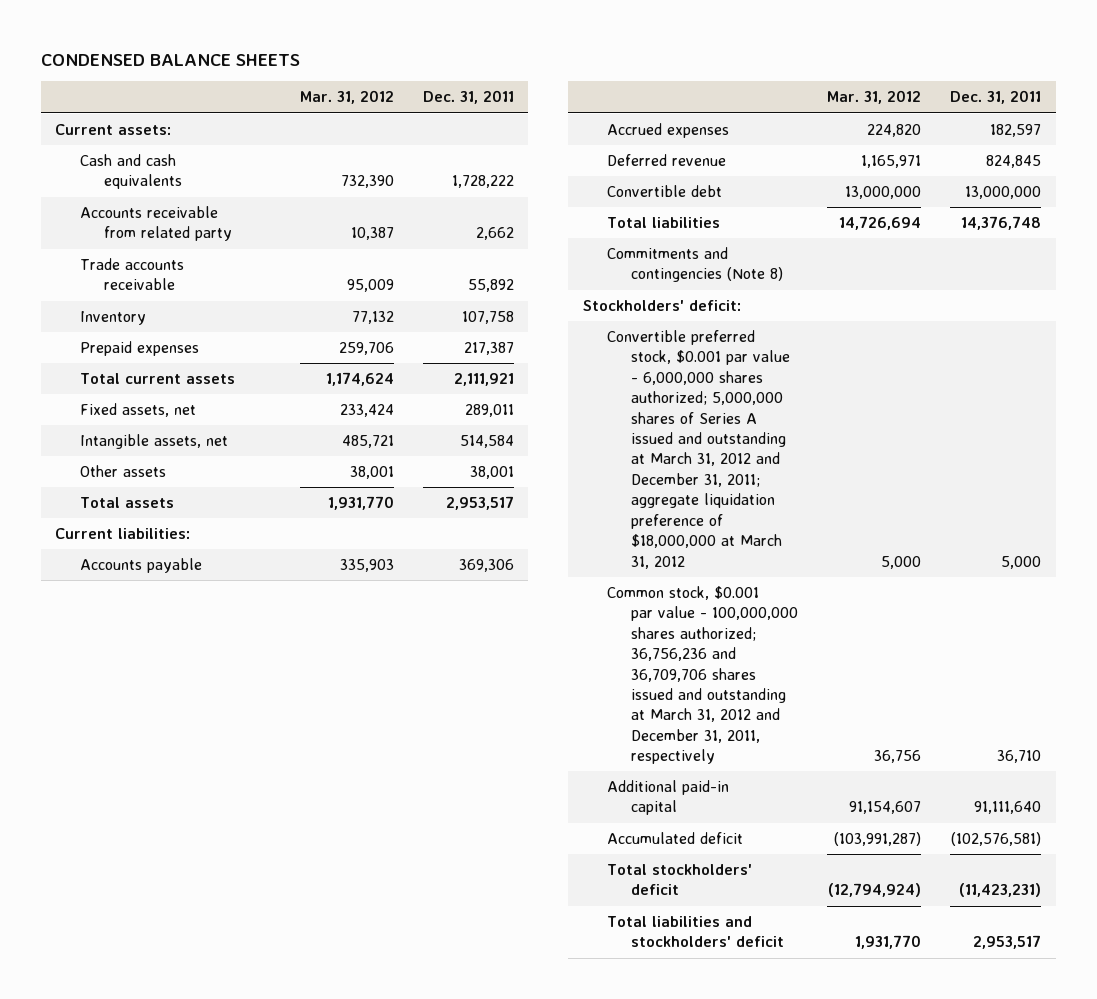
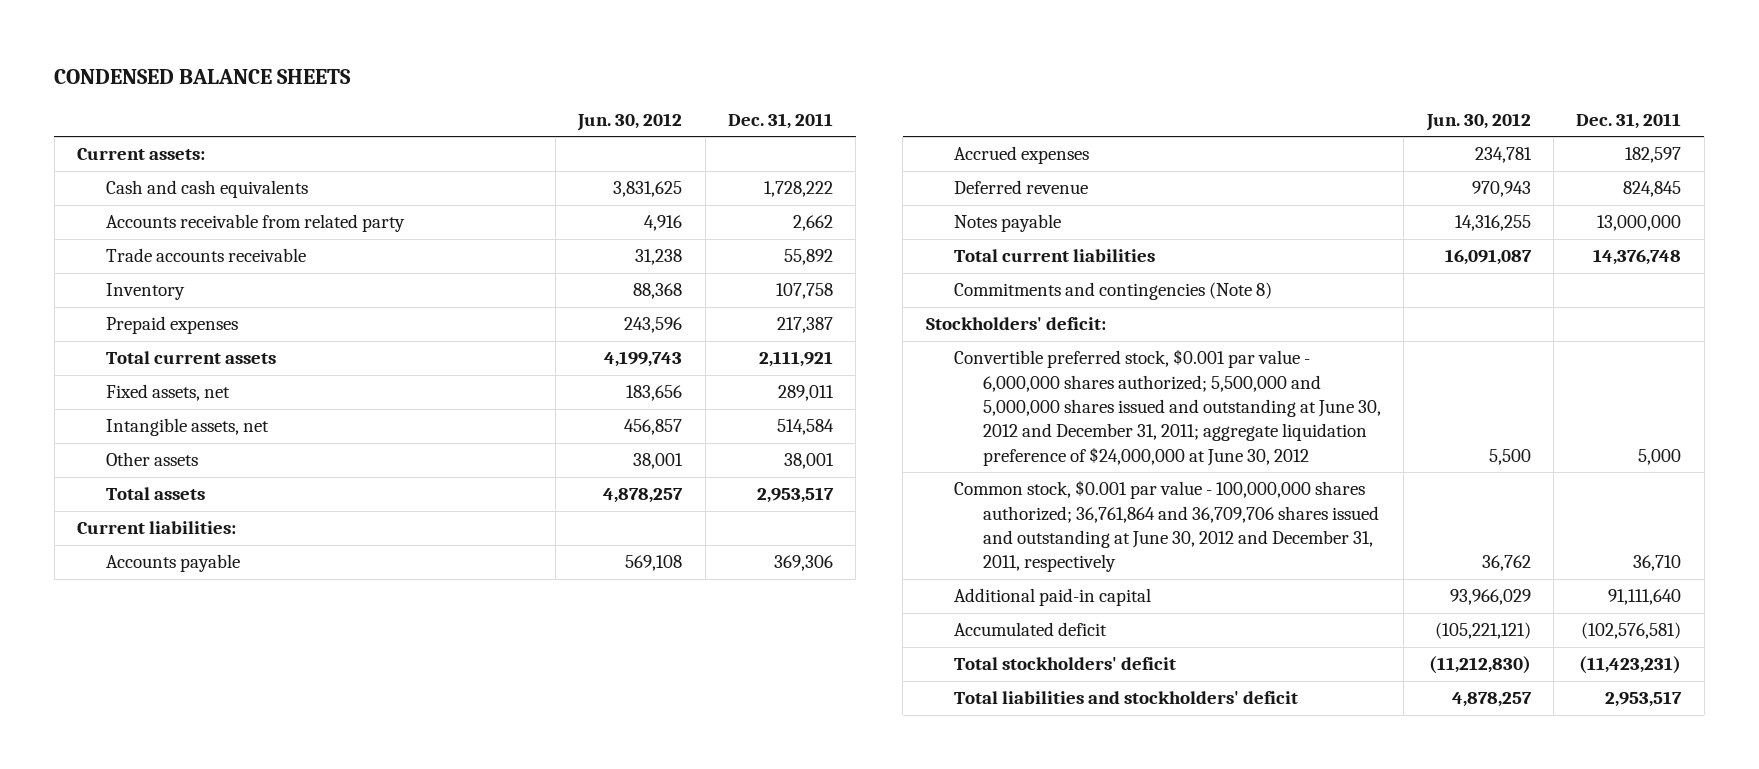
[299,90,394,105] Mar. 31, 2012 -> none
none -> [577,112,683,131] Jun. 30, 2012
[606,184,722,197] Convertible debt -> none
none -> [954,214,1062,233] Notes payable
[606,216,720,228] Total liabilities -> [954,249,1156,263] Total current liabilities
[606,329,791,569] Convertible preferred stock, $0.001 par value - 6,000,000 shares authorized; 5,000,000 shares of Series A issued and outstanding at March 31, 2012 and December 31, 2011; aggregate liquidation preference of $18,000,000 at March 31, 2012 -> [954,349,1381,466] Convertible preferred stock, $0.001 par value - 6,000,000 shares authorized; 5,500,000 and 5,000,000 shares issued and outstanding at June 30, 2012 and December 31, 2011; aggregate liquidation preference of $24,000,000 at June 30, 2012
[606,585,799,765] Common stock, $0.001 par value - 100,000,000 shares authorized; 36,756,236 and 36,709,706 shares issued and outstanding at March 31, 2012 and December 31, 2011, respectively -> [954,480,1379,573] Common stock, $0.001 par value - 100,000,000 shares authorized; 36,761,864 and 36,709,706 shares issued and outstanding at June 30, 2012 and December 31, 2011, respectively

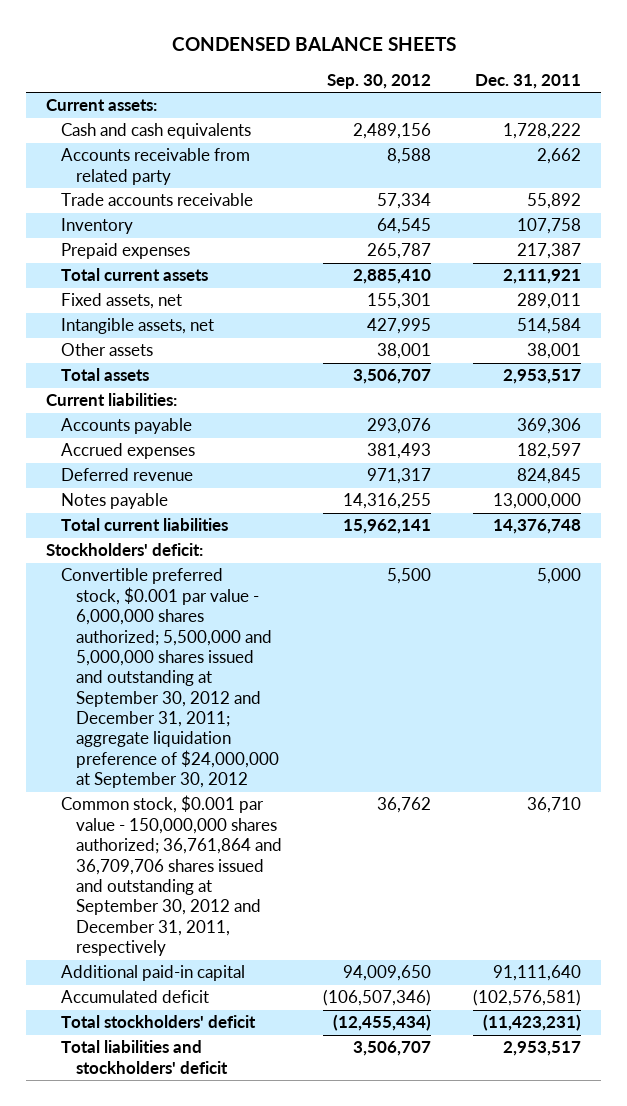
[577,112,683,131] Jun. 30, 2012 -> none
none -> [327,73,432,89] Sep. 30, 2012
[954,282,1273,301] Commitments and contingencies (Note 8) -> none
[954,349,1381,466] Convertible preferred stock, $0.001 par value - 6,000,000 shares authorized; 5,500,000 and 5,000,000 shares issued and outstanding at June 30, 2012 and December 31, 2011; aggregate liquidation preference of $24,000,000 at June 30, 2012 -> [61,568,279,789] Convertible preferred stock, $0.001 par value - 6,000,000 shares authorized; 5,500,000 and 5,000,000 shares issued and outstanding at September 30, 2012 and December 31, 2011; aggregate liquidation preference of $24,000,000 at September 30, 2012
[954,480,1379,573] Common stock, $0.001 par value - 100,000,000 shares authorized; 36,761,864 and 36,709,706 shares issued and outstanding at June 30, 2012 and December 31, 2011, respectively -> [61,795,282,957] Common stock, $0.001 par value - 150,000,000 shares authorized; 36,761,864 and 36,709,706 shares issued and outstanding at September 30, 2012 and December 31, 2011, respectively

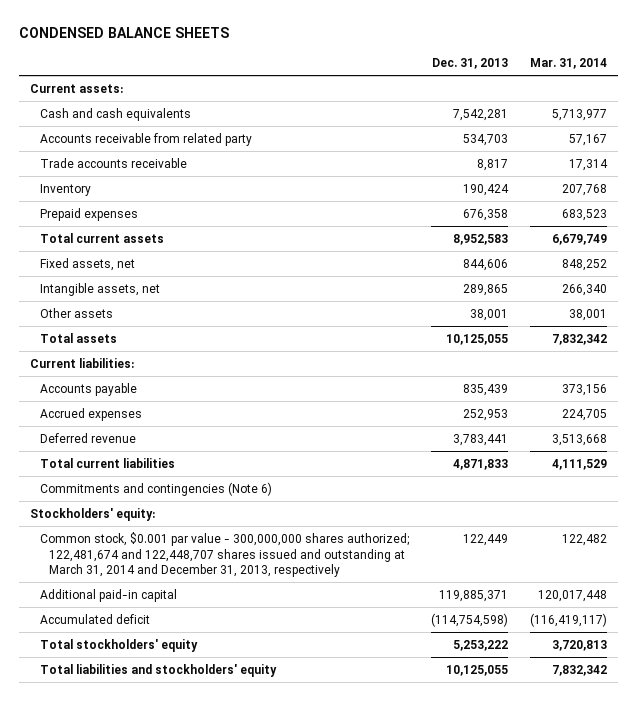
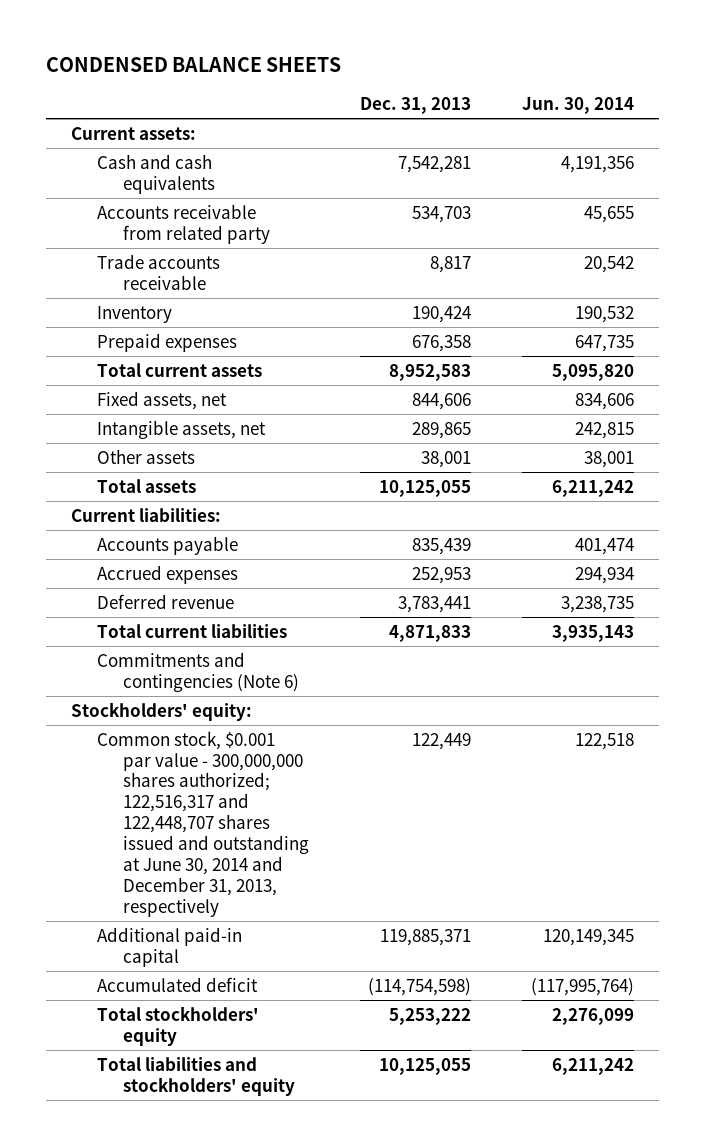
[529,58,607,70] Mar. 31, 2014 -> none
none -> [521,97,634,115] Jun. 30, 2014
[39,531,409,578] Common stock, $0.001 par value - 300,000,000 shares authorized; 122,481,674 and 122,448,707 shares issued and outstanding at March 31, 2014 and December 31, 2013, respectively -> [97,730,310,917] Common stock, $0.001 par value - 300,000,000 shares authorized; 122,516,317 and 122,448,707 shares issued and outstanding at June 30, 2014 and December 31, 2013, respectively

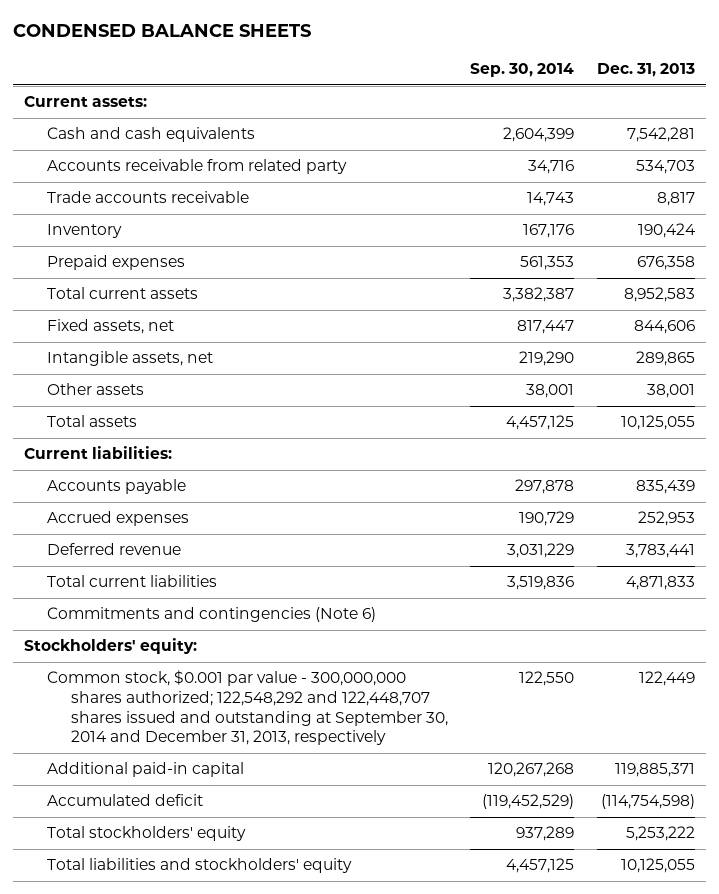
[521,97,634,115] Jun. 30, 2014 -> none
none -> [470,63,575,78] Sep. 30, 2014
[97,730,310,917] Common stock, $0.001 par value - 300,000,000 shares authorized; 122,516,317 and 122,448,707 shares issued and outstanding at June 30, 2014 and December 31, 2013, respectively -> [47,670,448,746] Common stock, $0.001 par value - 300,000,000 shares authorized; 122,548,292 and 122,448,707 shares issued and outstanding at September 30, 2014 and December 31, 2013, respectively

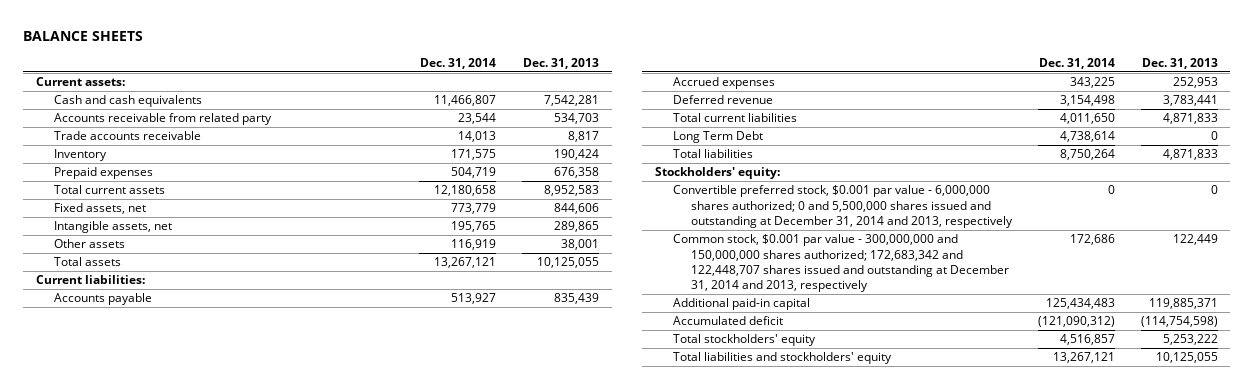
[12,24,311,38] CONDENSED BALANCE SHEETS -> [23,31,144,42] BALANCE SHEETS
[470,63,575,78] Sep. 30, 2014 -> none
none -> [420,57,497,69] Dec. 31, 2014
[47,607,377,623] Commitments and contingencies (Note 6) -> none
none -> [672,131,763,144] Long Term Debt
none -> [672,149,753,159] Total liabilities
none -> [672,185,1013,228] Convertible preferred stock, $0.001 par value - 6,000,000 shares authorized; 0 and 5,500,000 shares issued and outstanding at December 31, 2014 and 2013, respectively
[47,670,448,746] Common stock, $0.001 par value - 300,000,000 shares authorized; 122,548,292 and 122,448,707 shares issued and outstanding at September 30, 2014 and December 31, 2013, respectively -> [672,234,1009,292] Common stock, $0.001 par value - 300,000,000 and 150,000,000 shares authorized; 172,683,342 and 122,448,707 shares issued and outstanding at December 31, 2014 and 2013, respectively

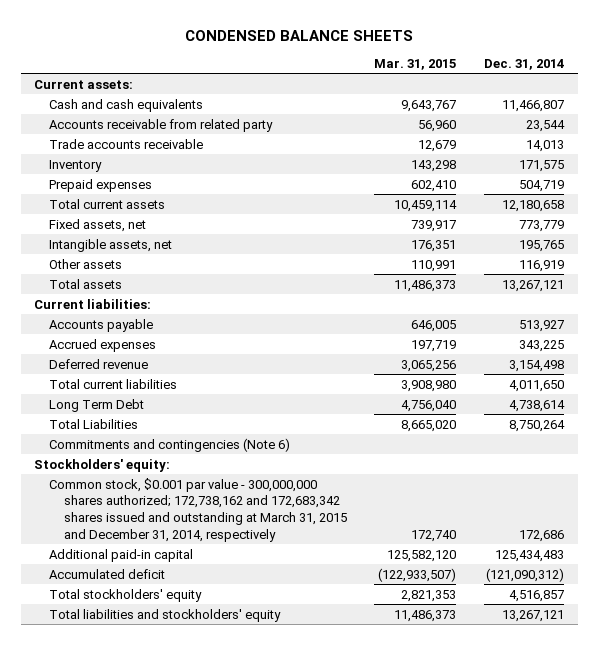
[23,31,144,42] BALANCE SHEETS -> [185,29,414,41] CONDENSED BALANCE SHEETS
[523,57,600,69] Dec. 31, 2013 -> none
none -> [374,58,457,70] Mar. 31, 2015
[672,149,753,159] Total liabilities -> [49,418,139,429] Total Liabilities
none -> [49,437,291,452] Commitments and contingencies (Note 6)
[672,185,1013,228] Convertible preferred stock, $0.001 par value - 6,000,000 shares authorized; 0 and 5,500,000 shares issued and outstanding at December 31, 2014 and 2013, respectively -> none
[672,234,1009,292] Common stock, $0.001 par value - 300,000,000 and 150,000,000 shares authorized; 172,683,342 and 122,448,707 shares issued and outstanding at December 31, 2014 and 2013, respectively -> [49,477,347,542] Common stock, $0.001 par value - 300,000,000 shares authorized; 172,738,162 and 172,683,342 shares issued and outstanding at March 31, 2015 and December 31, 2014, respectively

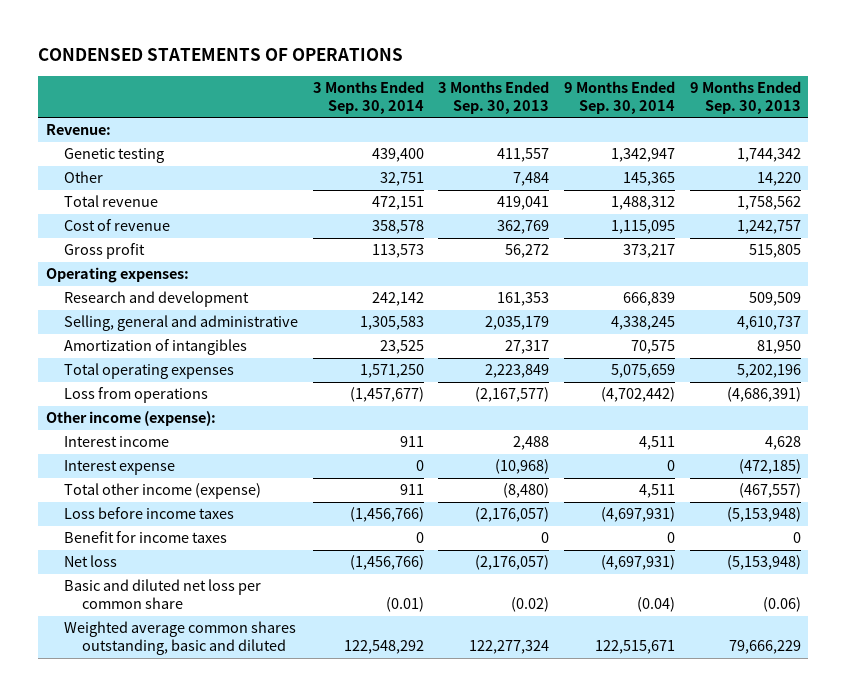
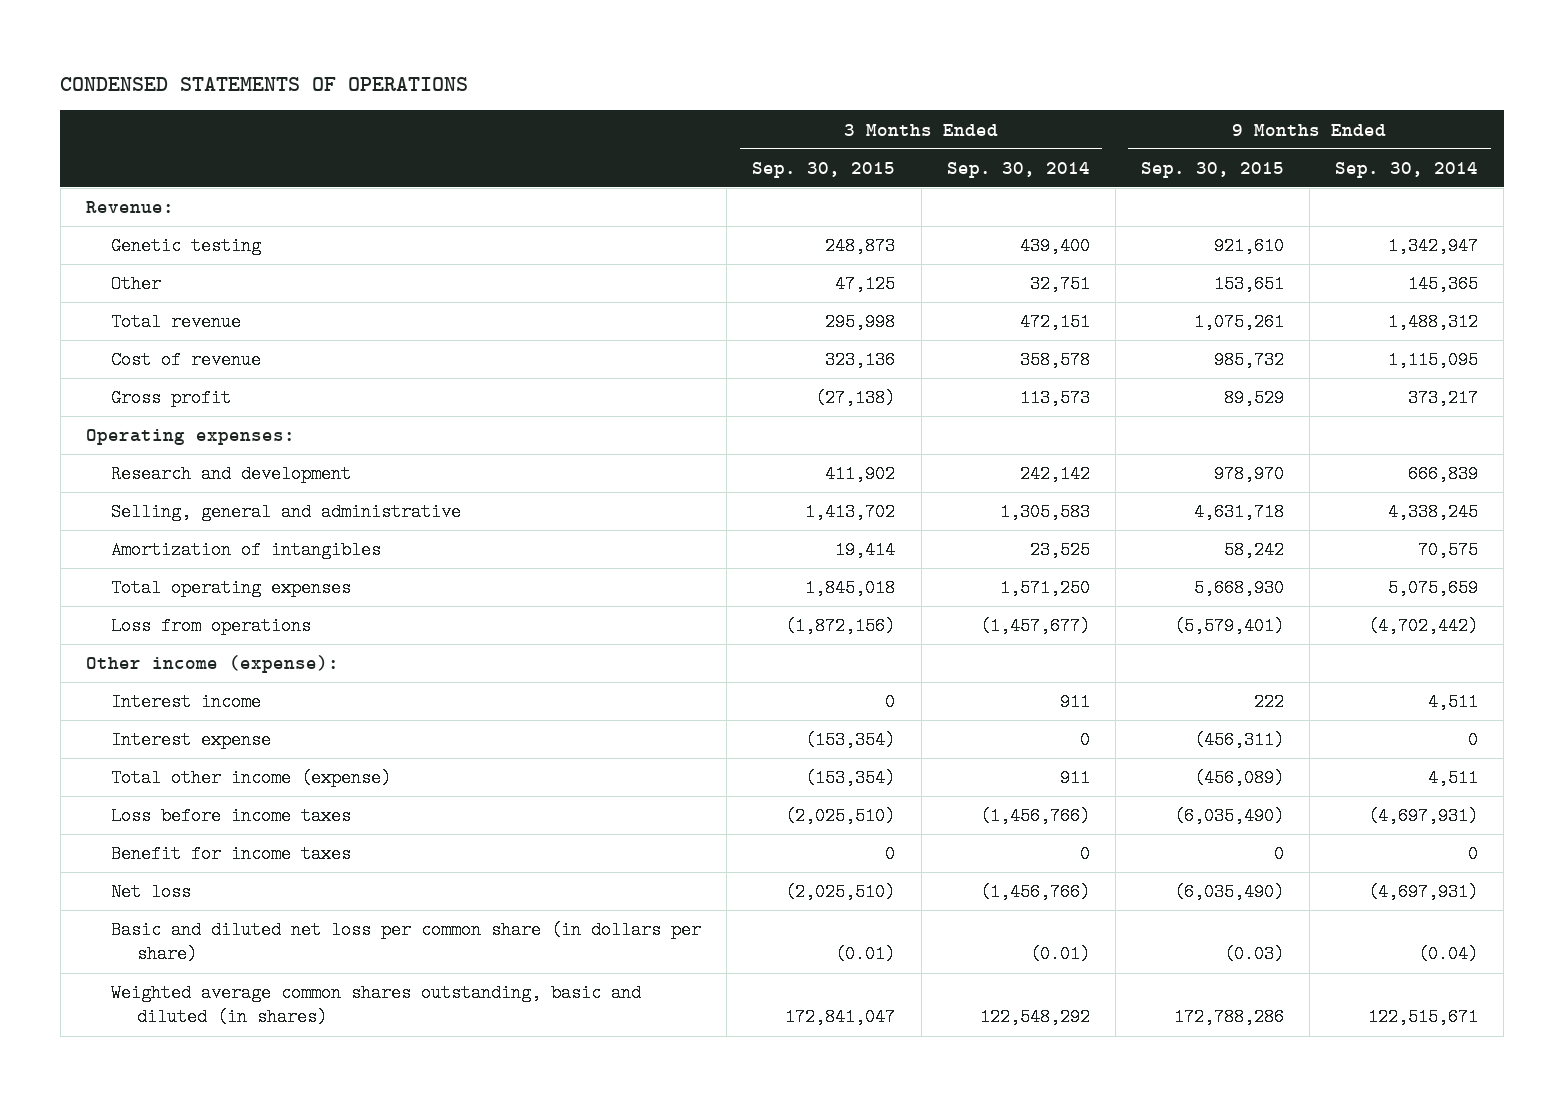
[438,81,550,114] 3 Months Ended Sep. 30, 2013 -> none
[689,81,801,114] 9 Months Ended Sep. 30, 2013 -> none
none -> [752,161,896,178] Sep. 30, 2015
none -> [1140,161,1284,178] Sep. 30, 2015
[63,579,261,609] Basic and diluted net loss per common share -> [111,921,702,964] Basic and diluted net loss per common share (in dollars per share)
[63,621,296,655] Weighted average common shares outstanding, basic and diluted -> [111,984,642,1027] Weighted average common shares outstanding, basic and diluted (in shares)

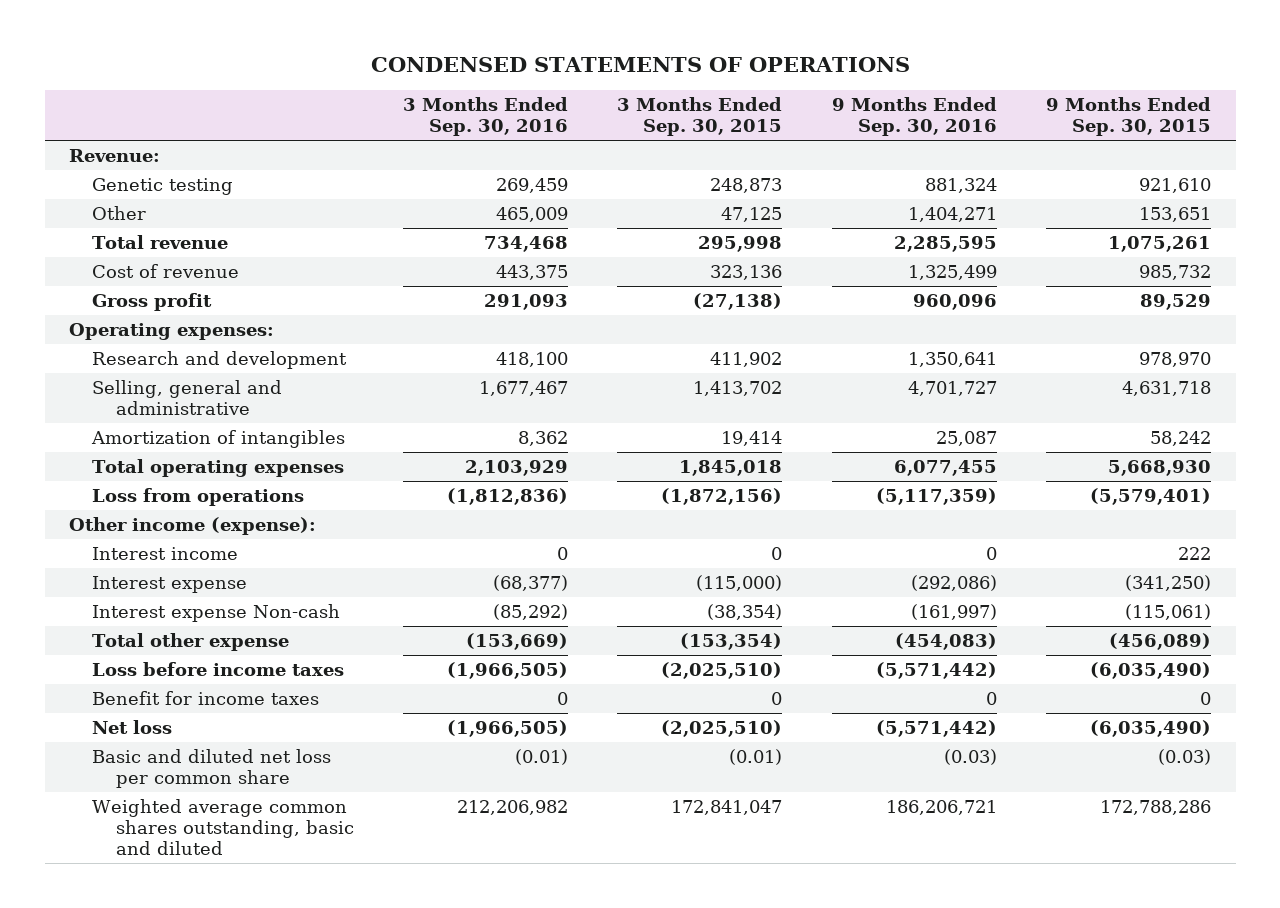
[946,161,1090,178] Sep. 30, 2014 -> none
[1335,161,1479,178] Sep. 30, 2014 -> none
none -> [402,97,568,137] 3 Months Ended Sep. 30, 2016
none -> [831,97,997,137] 9 Months Ended Sep. 30, 2016
[805,731,896,750] (153,354) -> [696,575,783,592] (115,000)
[1193,731,1284,750] (456,311) -> [1124,575,1211,592] (341,250)
none -> [92,604,341,623] Interest expense Non-cash
[111,769,392,788] Total other income (expense) -> [92,633,290,652] Total other expense
[111,921,702,964] Basic and diluted net loss per common share (in dollars per share) -> [92,749,332,788] Basic and diluted net loss per common share
[111,984,642,1027] Weighted average common shares outstanding, basic and diluted (in shares) -> [92,799,354,855] Weighted average common shares outstanding, basic and diluted

